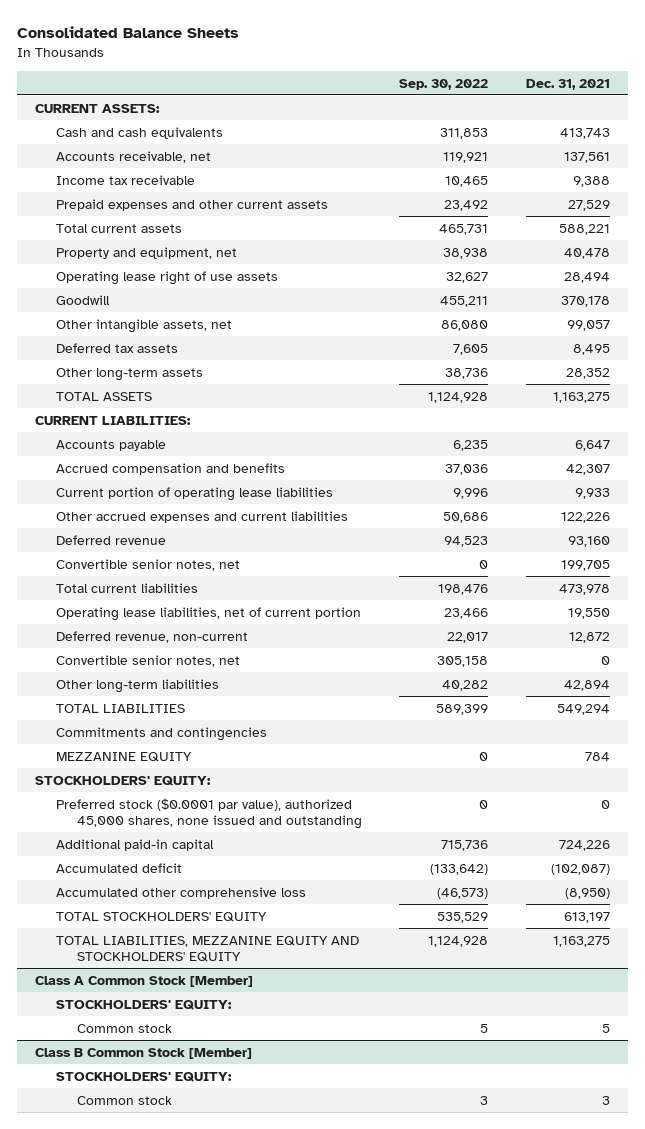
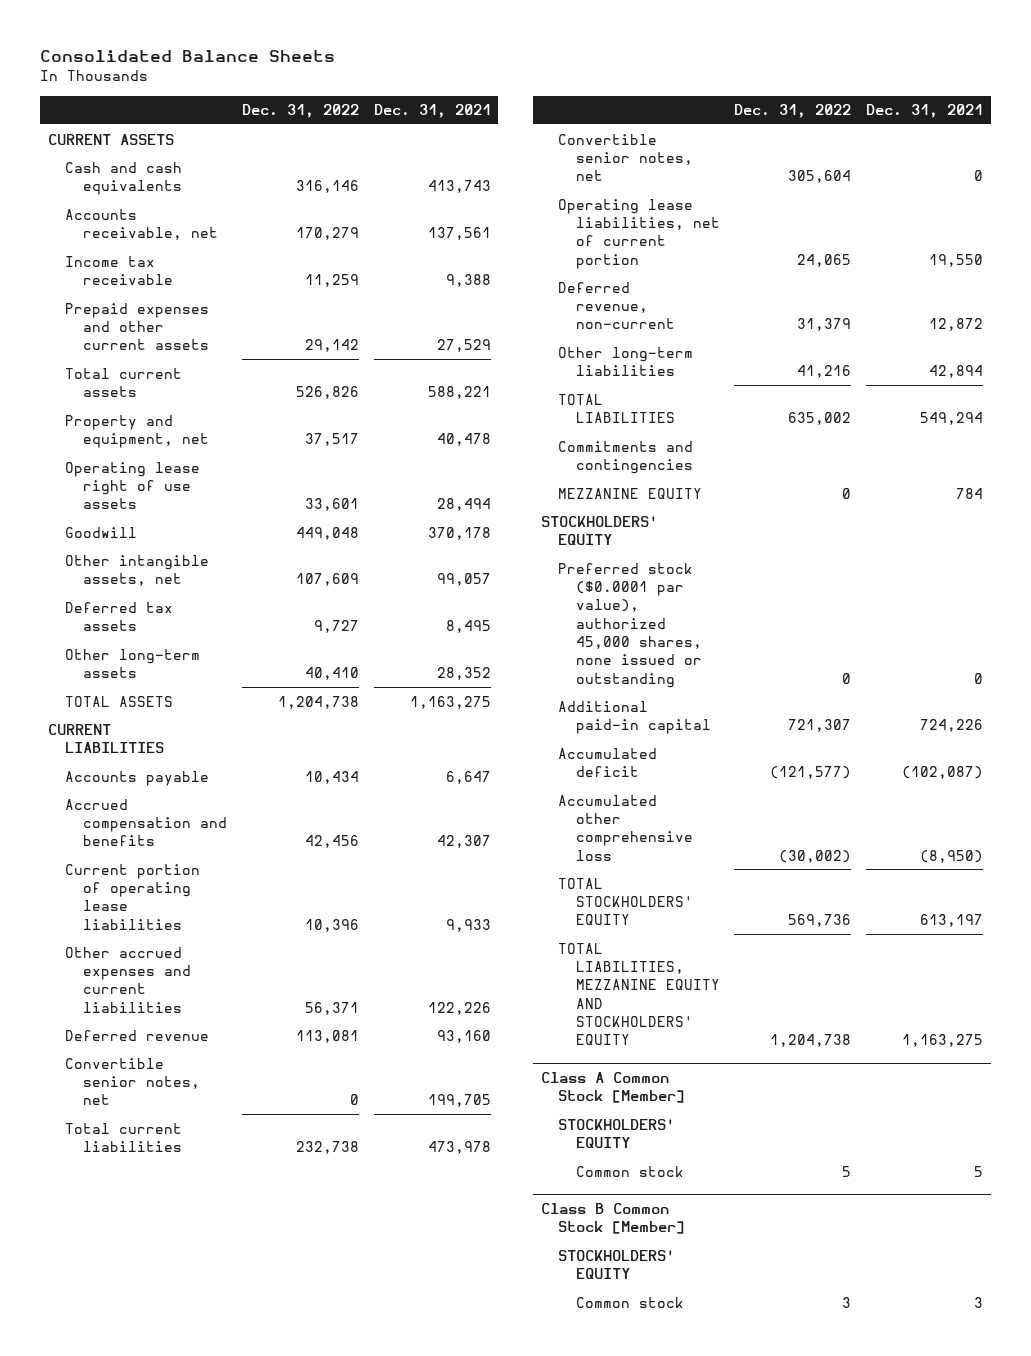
[399,78,489,90] Sep. 30, 2022 -> none
none -> [241,104,359,119] Dec. 31, 2022
[35,103,161,113] CURRENT ASSETS: -> [47,133,174,145] CURRENT ASSETS
[35,415,192,425] CURRENT LIABILITIES: -> [47,723,165,753] CURRENT LIABILITIES
[56,654,241,667] Convertible senior notes, net -> [558,133,693,182] Convertible senior notes, net
[35,775,212,786] STOCKHOLDERS' EQUITY: -> [540,515,658,545] STOCKHOLDERS' EQUITY
[56,797,362,829] Preferred stock ($0.0001 par value), authorized 45,000 shares, none issued and outstanding -> [558,562,702,688] Preferred stock ($0.0001 par value), authorized 45,000 shares, none issued or outstanding
[56,999,233,1010] STOCKHOLDERS' EQUITY: -> [558,1118,676,1148] STOCKHOLDERS' EQUITY
[56,1071,233,1082] STOCKHOLDERS' EQUITY: -> [558,1249,676,1279] STOCKHOLDERS' EQUITY

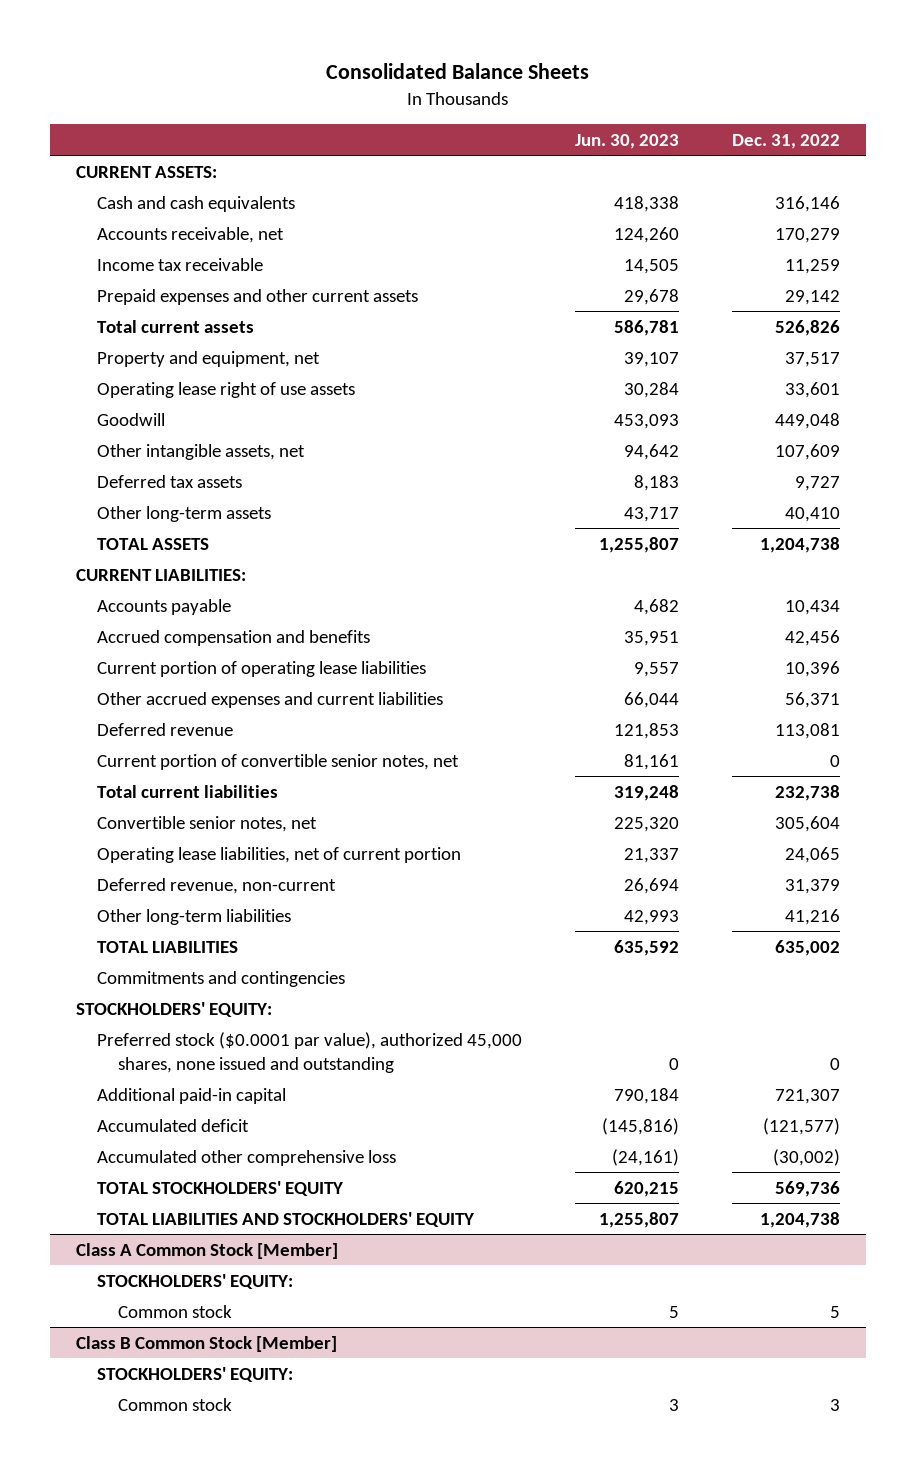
[373,104,491,119] Dec. 31, 2021 -> none
none -> [574,134,679,150] Jun. 30, 2023
[47,133,174,145] CURRENT ASSETS -> [76,165,218,178] CURRENT ASSETS:
[47,723,165,753] CURRENT LIABILITIES -> [76,568,247,581] CURRENT LIABILITIES:
[65,1057,200,1106] Convertible senior notes, net -> [96,753,459,770] Current portion of convertible senior notes, net
[558,487,703,499] MEZZANINE EQUITY -> none
[540,515,658,545] STOCKHOLDERS' EQUITY -> [76,1001,273,1017] STOCKHOLDERS' EQUITY:
[558,562,702,688] Preferred stock ($0.0001 par value), authorized 45,000 shares, none issued or outstanding -> [96,1031,522,1073] Preferred stock ($0.0001 par value), authorized 45,000 shares, none issued and outstanding
[558,942,720,1046] TOTAL LIABILITIES, MEZZANINE EQUITY AND STOCKHOLDERS' EQUITY -> [96,1211,475,1227] TOTAL LIABILITIES AND STOCKHOLDERS' EQUITY
[558,1118,676,1148] STOCKHOLDERS' EQUITY -> [96,1273,293,1289] STOCKHOLDERS' EQUITY:
[558,1249,676,1279] STOCKHOLDERS' EQUITY -> [96,1366,293,1382] STOCKHOLDERS' EQUITY:

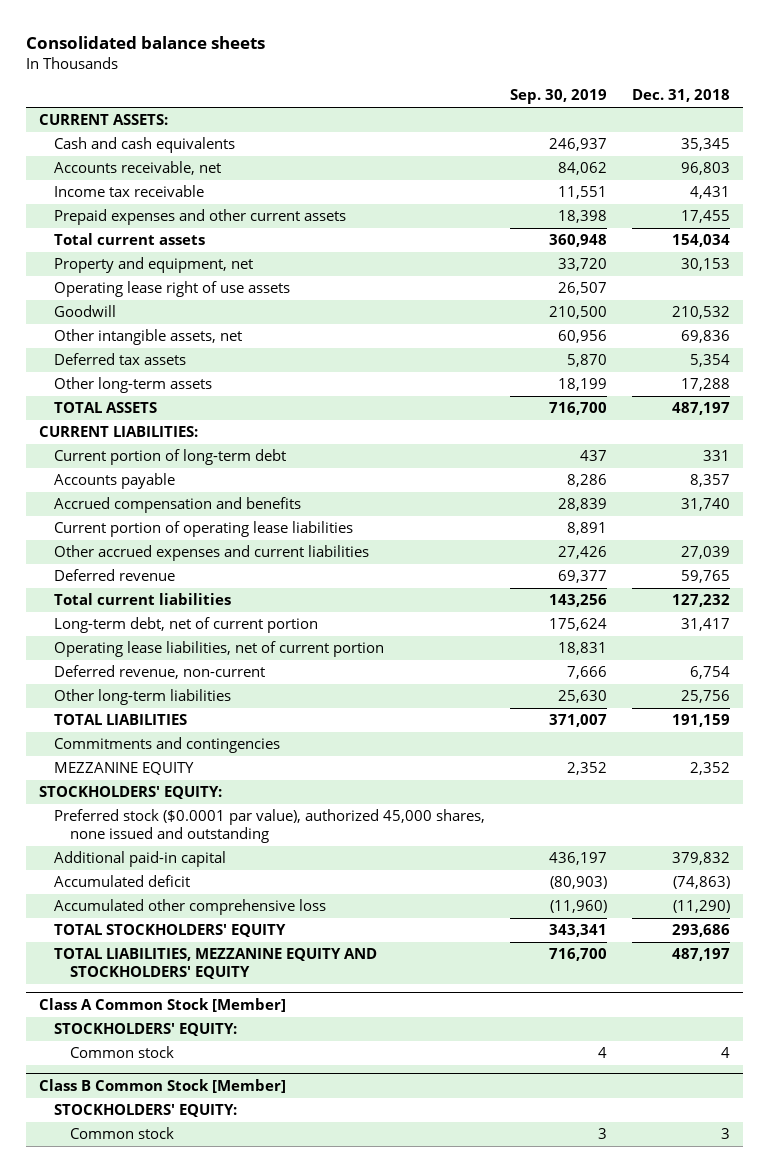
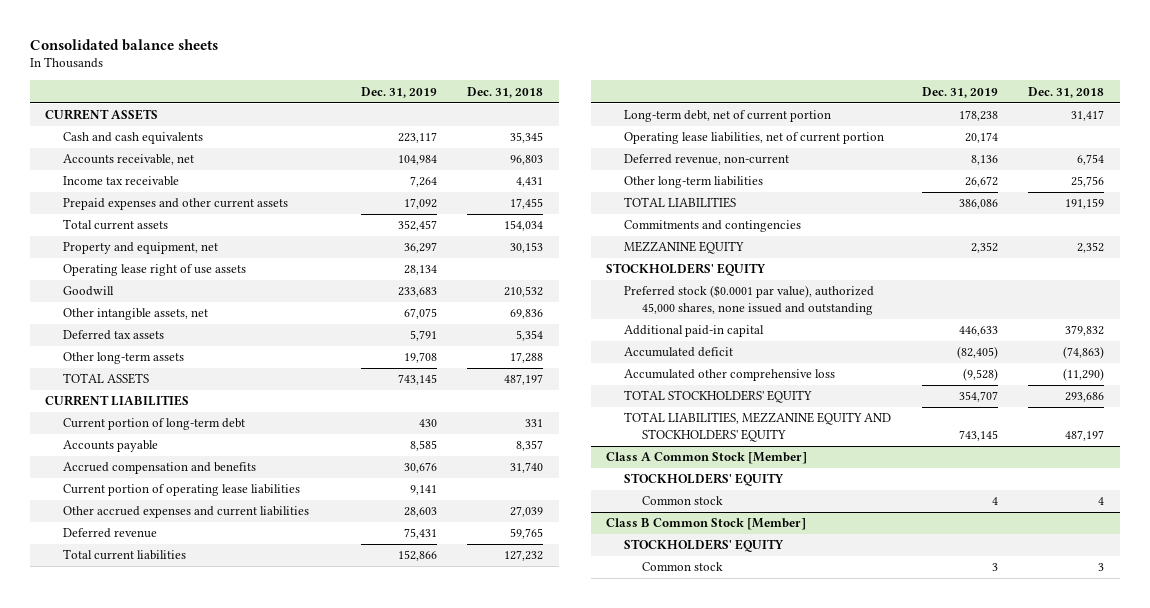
[510,89,608,105] Sep. 30, 2019 -> none
none -> [360,86,437,98] Dec. 31, 2019
[38,114,168,126] CURRENT ASSETS: -> [45,109,159,121] CURRENT ASSETS
[38,426,198,438] CURRENT LIABILITIES: -> [45,395,190,407] CURRENT LIABILITIES
[38,786,222,800] STOCKHOLDERS' EQUITY: -> [606,263,767,277] STOCKHOLDERS' EQUITY
[54,1023,238,1037] STOCKHOLDERS' EQUITY: -> [624,473,785,487] STOCKHOLDERS' EQUITY
[54,1104,238,1118] STOCKHOLDERS' EQUITY: -> [624,539,785,553] STOCKHOLDERS' EQUITY

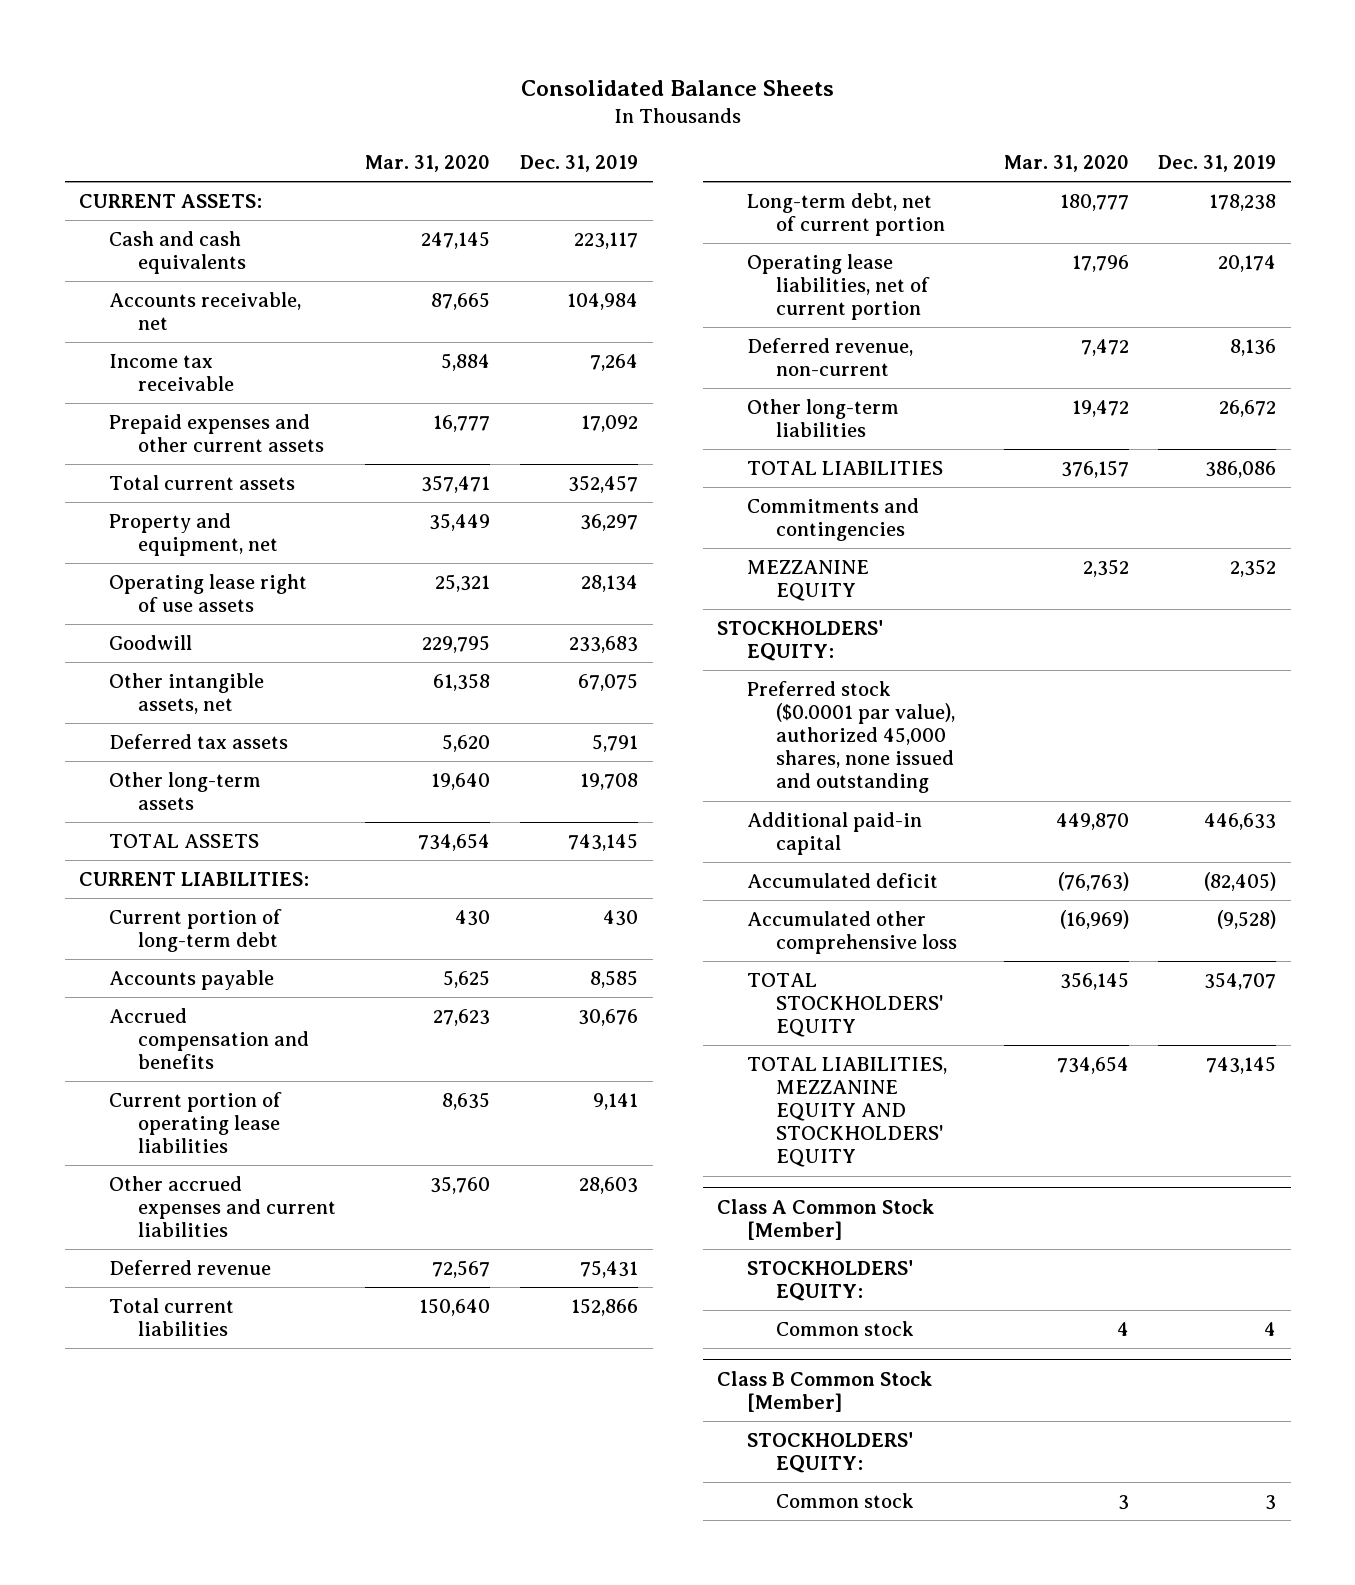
[30,38,219,51] Consolidated balance sheets -> [520,79,834,96] Consolidated Balance Sheets
[467,86,544,98] Dec. 31, 2018 -> none
none -> [365,154,491,172] Mar. 31, 2020
[45,109,159,121] CURRENT ASSETS -> [79,193,263,208] CURRENT ASSETS:
[45,395,190,407] CURRENT LIABILITIES -> [79,871,310,886] CURRENT LIABILITIES:
[606,263,767,277] STOCKHOLDERS' EQUITY -> [717,619,884,662] STOCKHOLDERS' EQUITY:
[624,473,785,487] STOCKHOLDERS' EQUITY -> [746,1259,913,1302] STOCKHOLDERS' EQUITY:
[624,539,785,553] STOCKHOLDERS' EQUITY -> [746,1431,913,1474] STOCKHOLDERS' EQUITY:

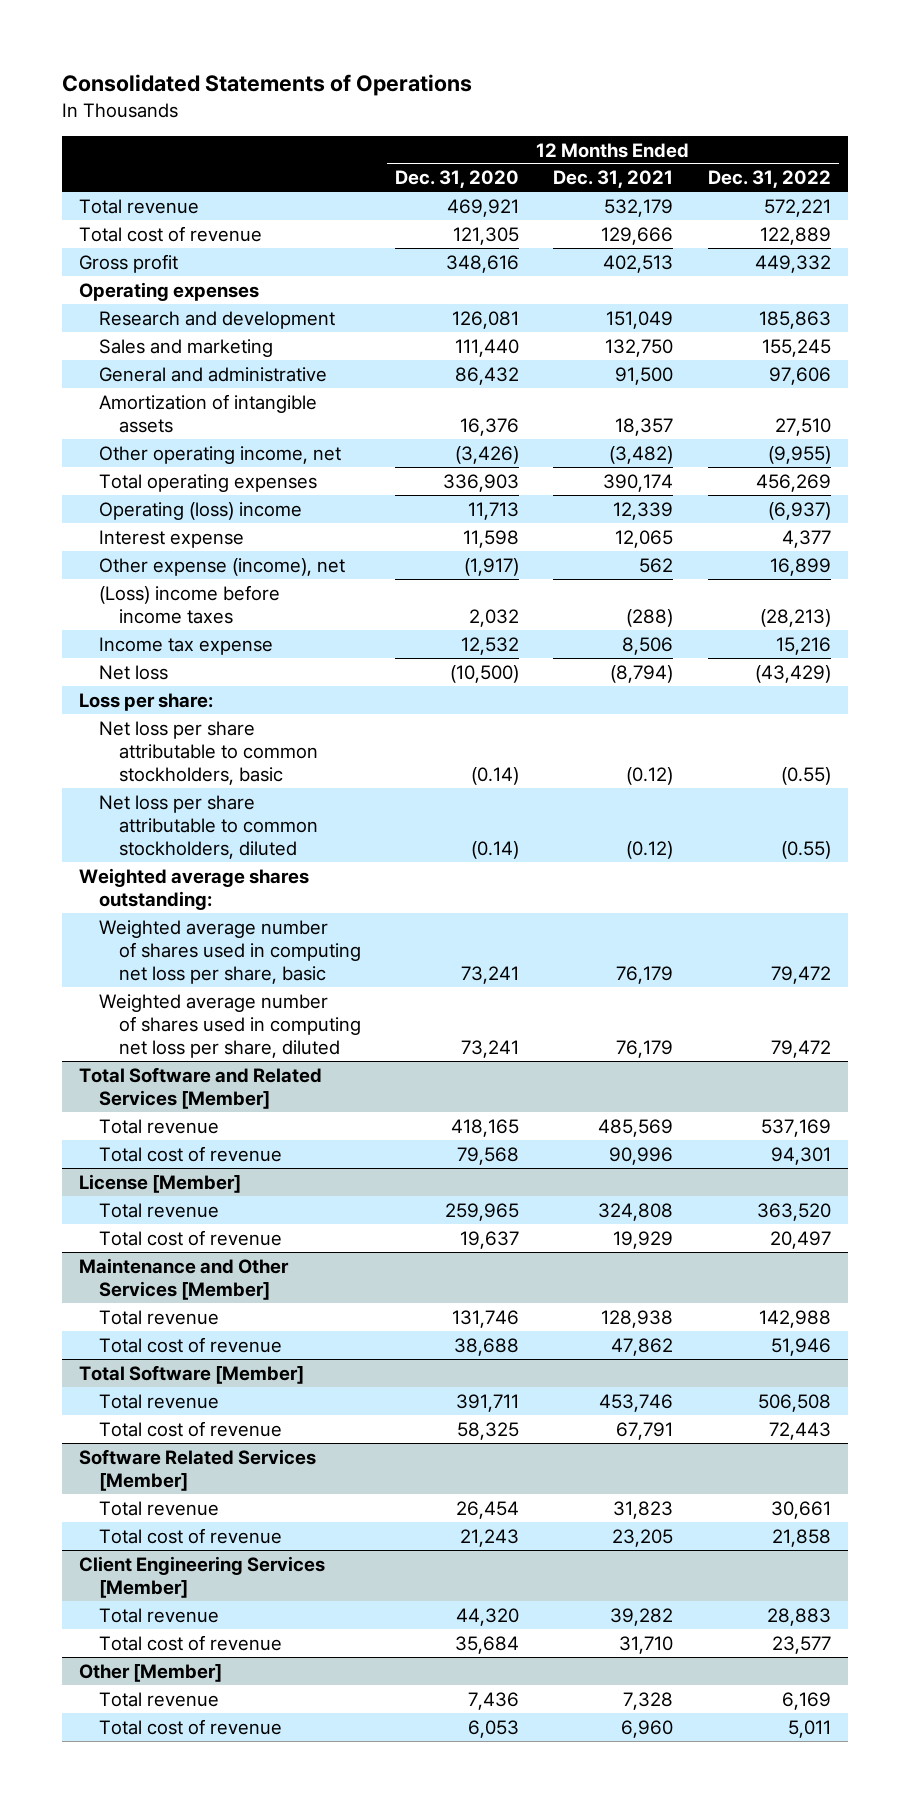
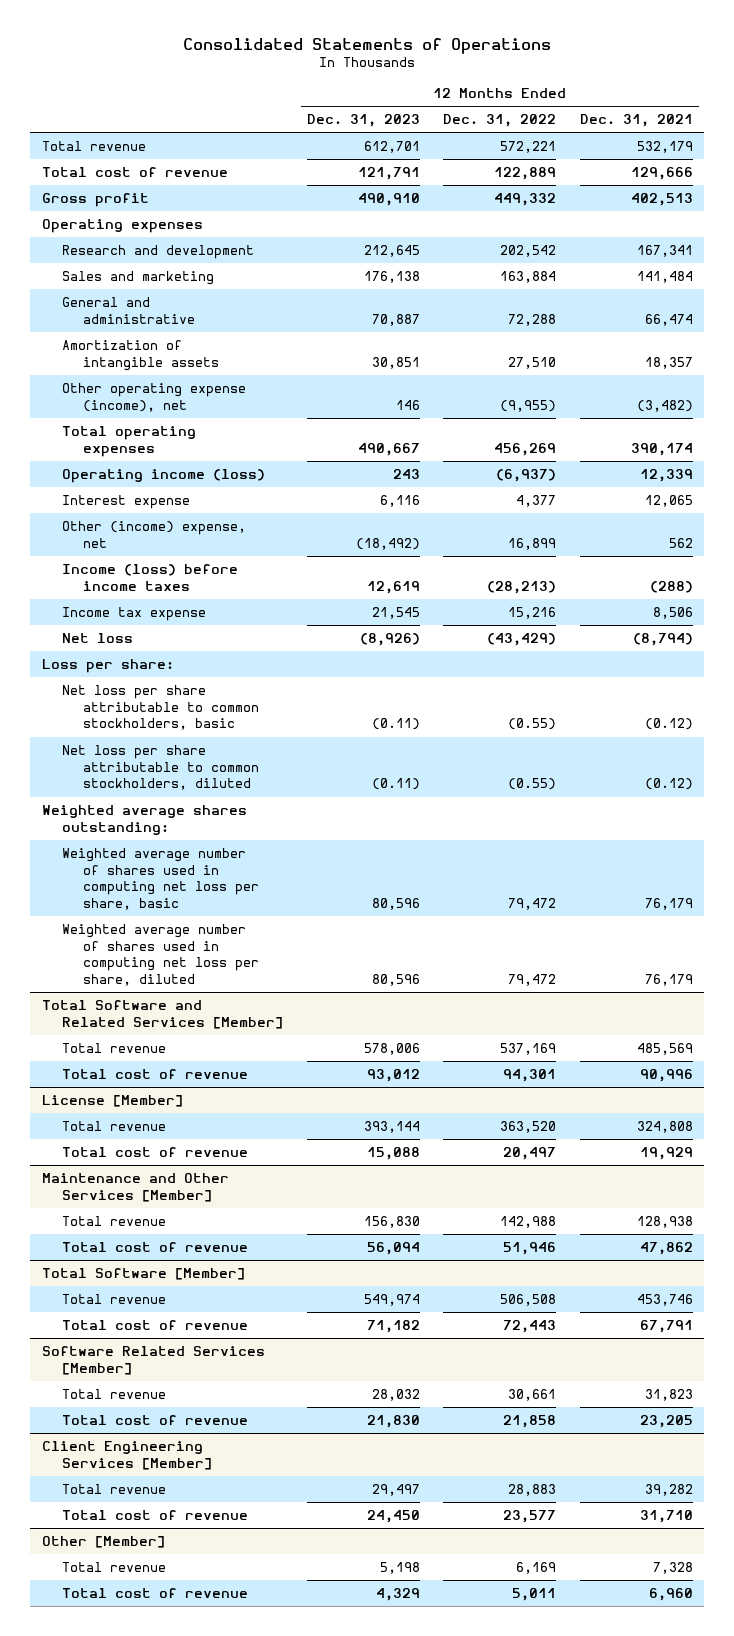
[395,170,520,189] Dec. 31, 2020 -> none
none -> [306,114,420,128] Dec. 31, 2023
[606,310,674,329] 151,049 -> [636,244,693,257] 167,341
[758,310,831,329] 185,863 -> [500,244,557,257] 202,542
[605,338,674,357] 132,750 -> [636,270,693,283] 141,484
[761,338,831,357] 155,245 -> [500,270,557,283] 163,884
[615,366,674,385] 91,500 -> [644,313,693,326] 66,474
[768,366,831,385] 97,606 -> [508,313,557,326] 72,288
[99,445,342,464] Other operating income, net -> [62,382,247,412] Other operating expense (income), net
[99,501,303,520] Operating (loss) income -> [62,468,266,483] Operating income (loss)
[99,557,346,576] Other expense (income), net -> [62,520,247,548] Other (income) expense, net
[99,584,281,624] (Loss) income before income taxes -> [62,563,239,591] Income (loss) before income taxes

